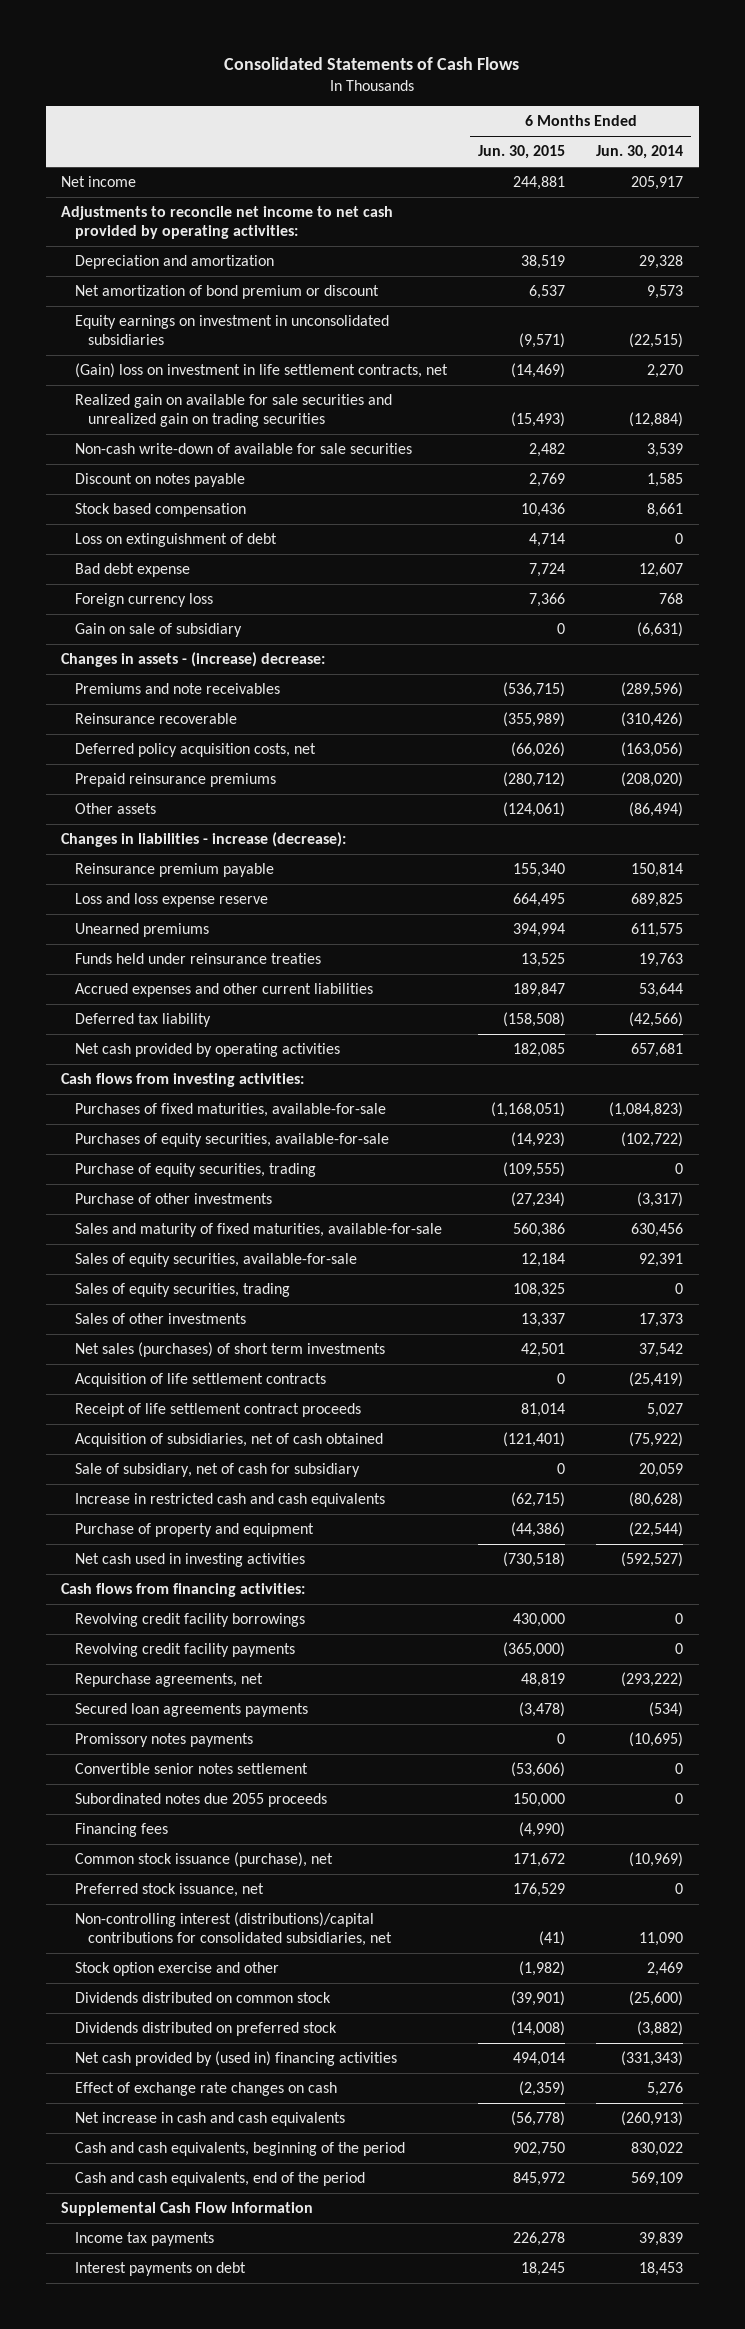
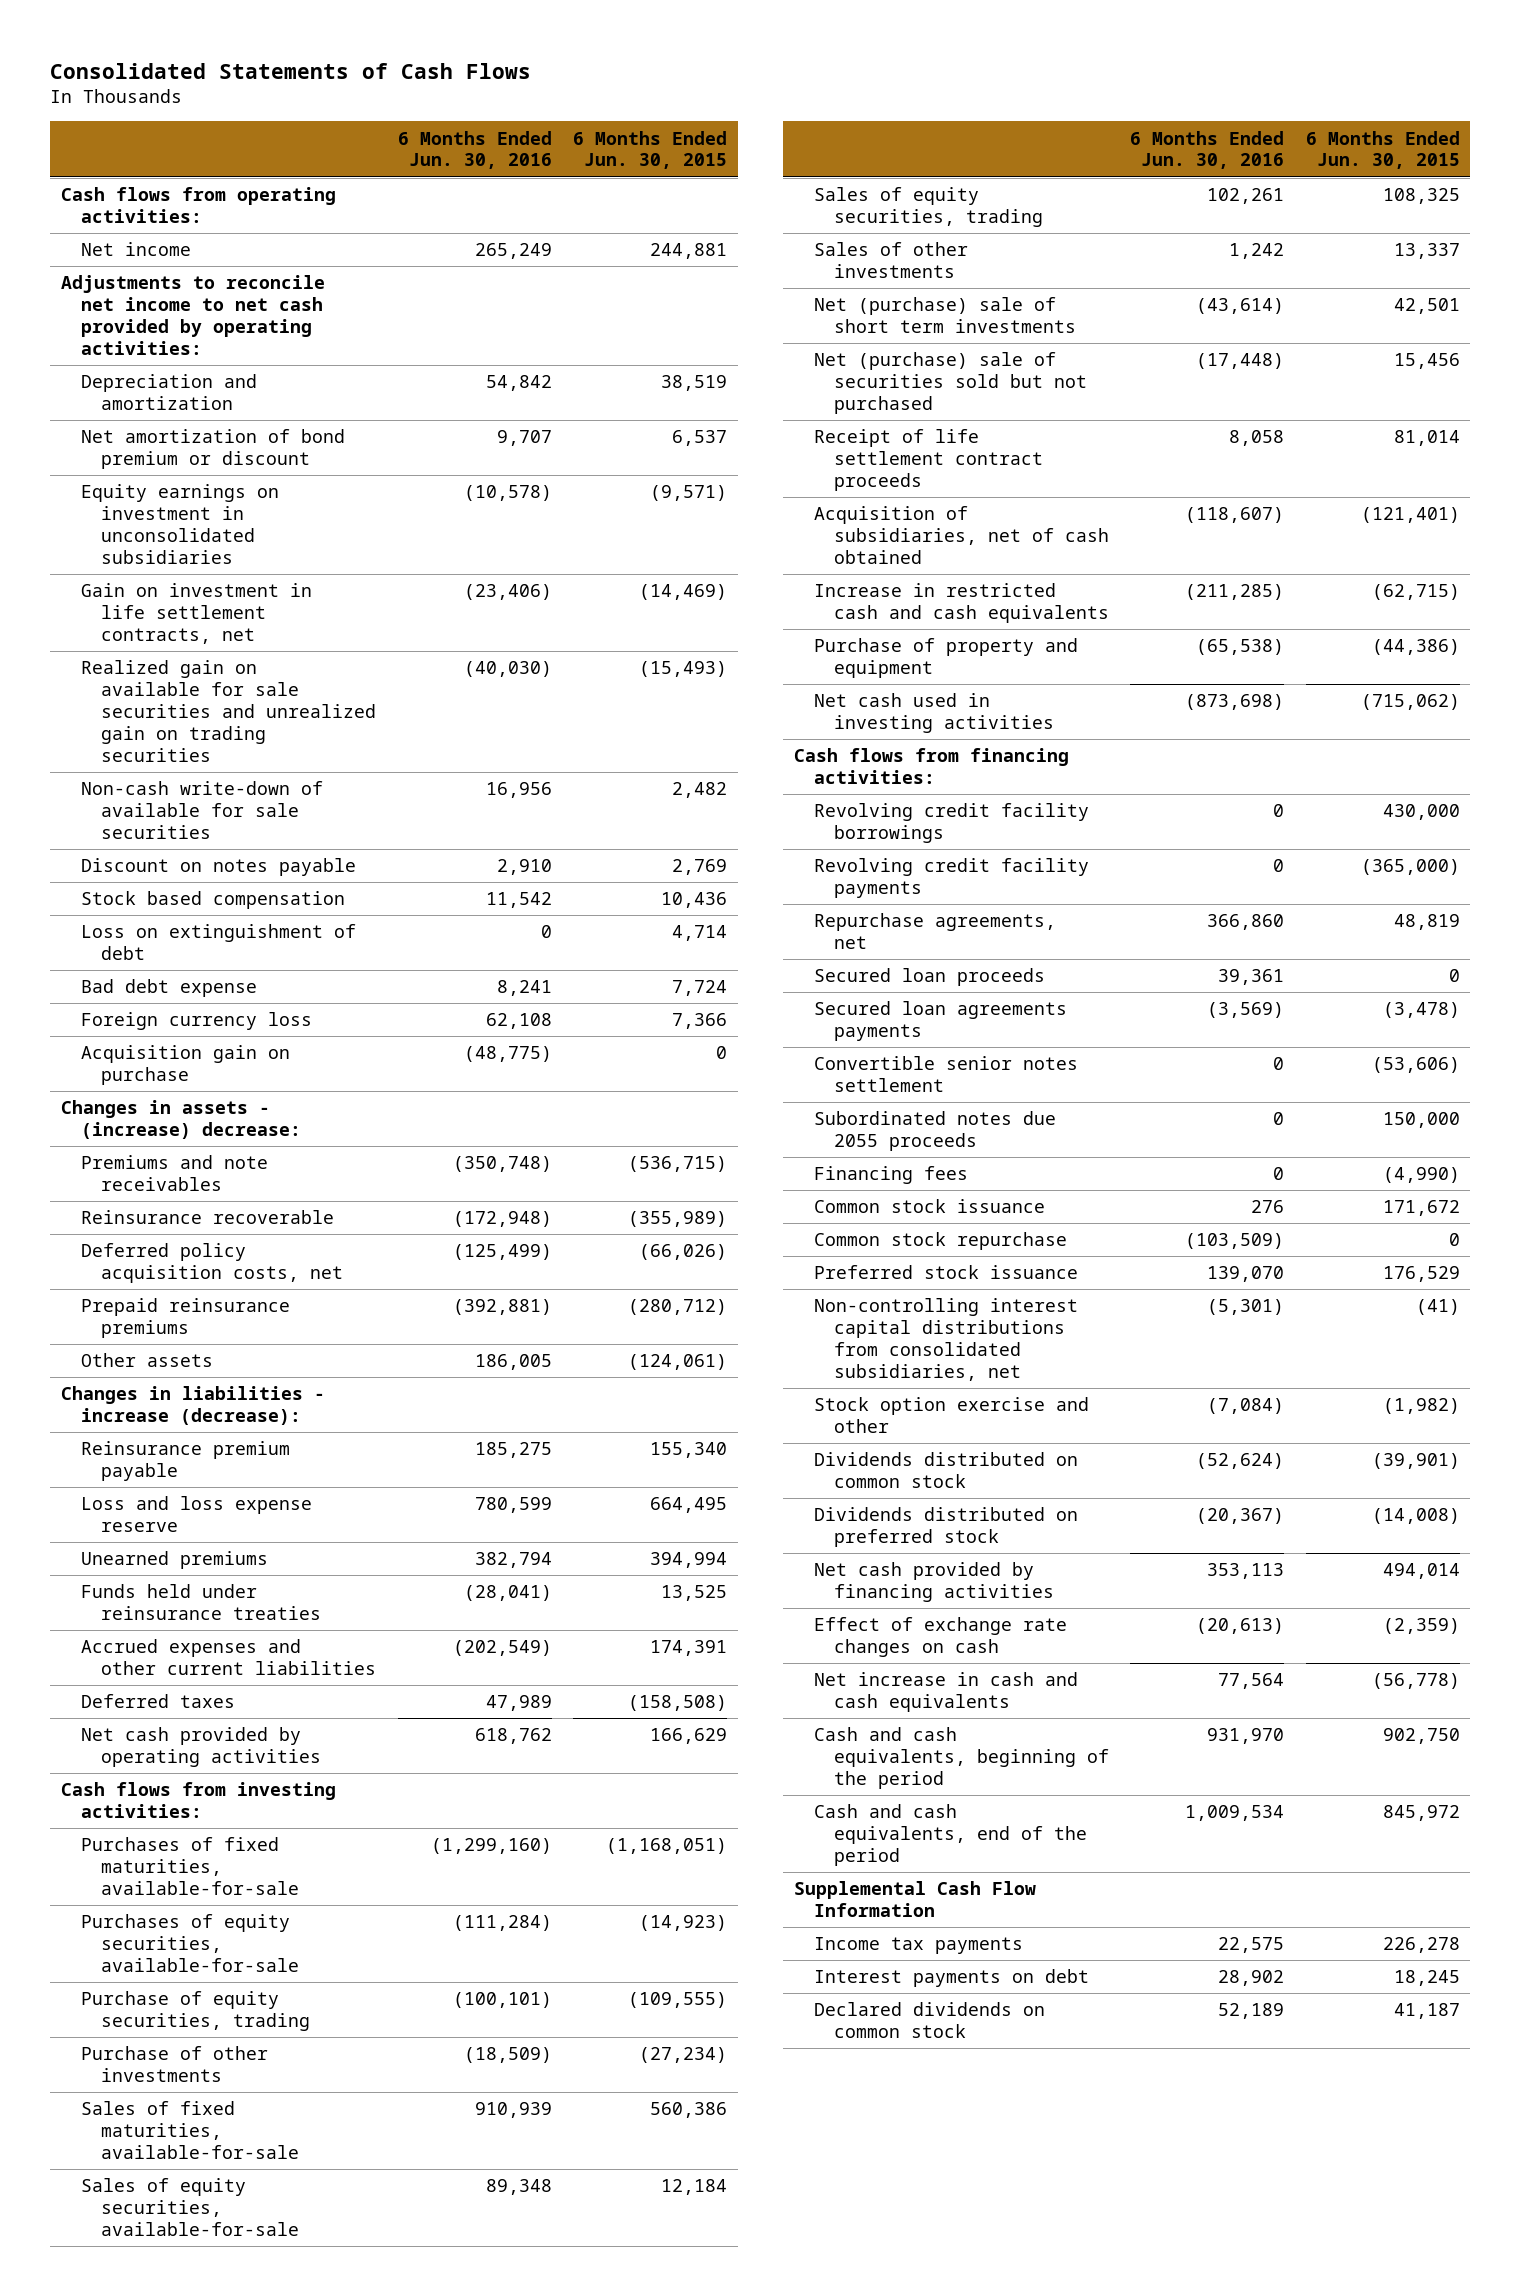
[596,145,684,160] Jun. 30, 2014 -> none
none -> [397,130,552,170] 6 Months Ended Jun. 30, 2016
none -> [60,187,336,224] Cash flows from operating activities:
[74,363,448,379] (Gain) loss on investment in life settlement contracts, net -> [81,583,313,644] Gain on investment in life settlement contracts, net
[74,623,242,638] Gain on sale of subsidiary -> [81,1045,291,1086] Acquisition gain on purchase
[513,983,566,998] 189,847 -> [649,1640,727,1657] 174,391
[74,1013,211,1028] Deferred tax liability -> [81,1694,236,1709] Deferred taxes
[513,1043,566,1058] 182,085 -> [649,1728,727,1745] 166,629
[74,1223,442,1238] Sales and maturity of fixed maturities, available-for-sale -> [81,2101,300,2159] Sales of fixed maturities, available-for-sale
[74,1373,326,1388] Acquisition of life settlement contracts -> none
[74,1342,385,1358] Net sales (purchases) of short term investments -> [813,297,1077,334] Net (purchase) sale of short term investments
none -> [813,352,1088,414] Net (purchase) sale of securities sold but not purchased
[74,1463,360,1478] Sale of subsidiary, net of cash for subsidiary -> none
[503,1552,566,1568] (730,518) -> [1360,694,1460,711] (715,062)
none -> [813,968,1045,987] Secured loan proceeds
[74,1733,253,1748] Promissory notes payments -> none
[74,1852,333,1868] Common stock issuance (purchase), net -> [813,1199,1045,1214] Common stock issuance
none -> [813,1232,1067,1251] Common stock repurchase
[74,1883,264,1898] Preferred stock issuance, net -> [813,1265,1078,1280] Preferred stock issuance
[74,1912,393,1946] Non-controlling interest (distributions)/capital contributions for consolidated subsidiaries, net -> [813,1298,1078,1381] Non-controlling interest capital distributions from consolidated subsidiaries, net
[74,2051,397,2067] Net cash provided by (used in) financing activities -> [813,1562,1055,1603] Net cash provided by financing activities
none -> [813,2002,1045,2039] Declared dividends on common stock

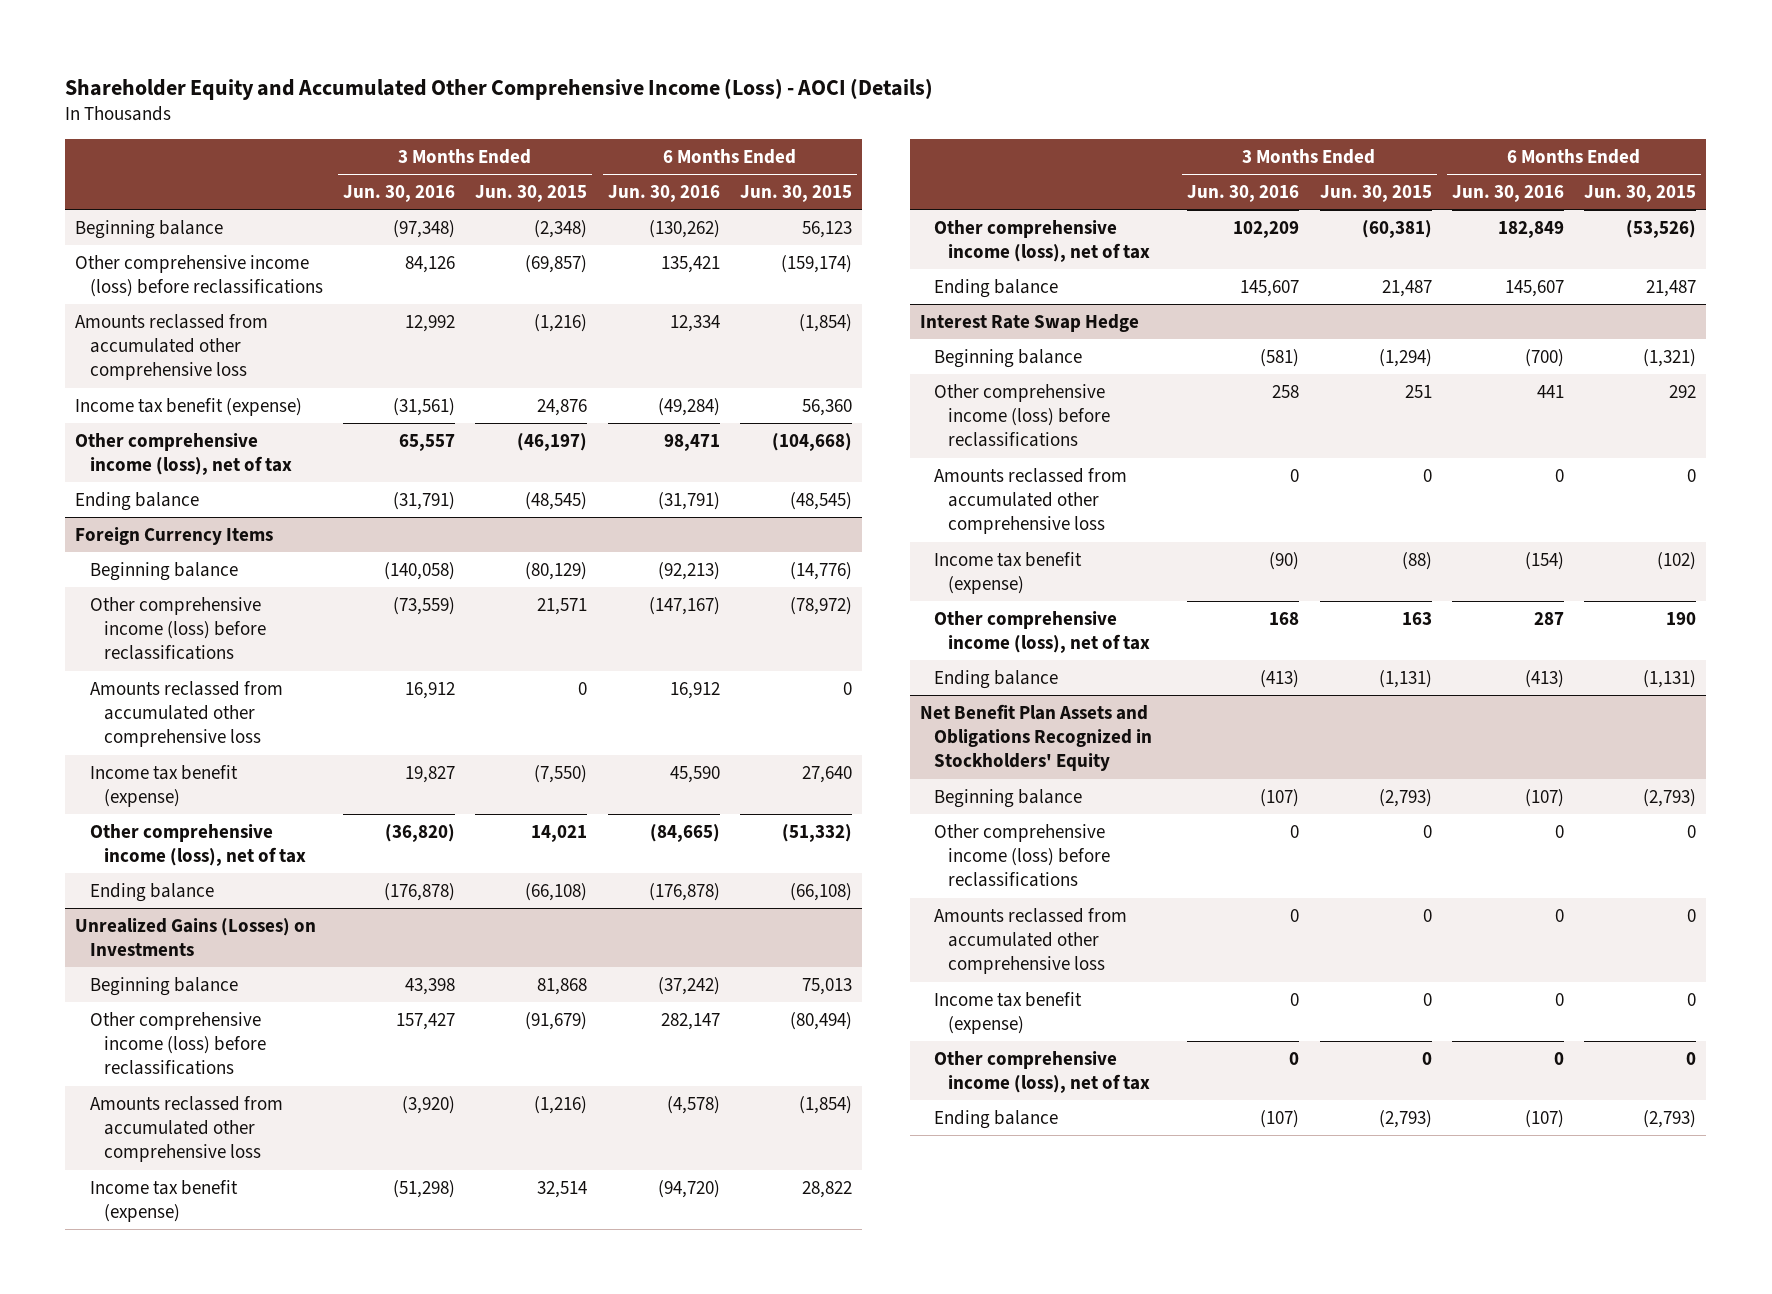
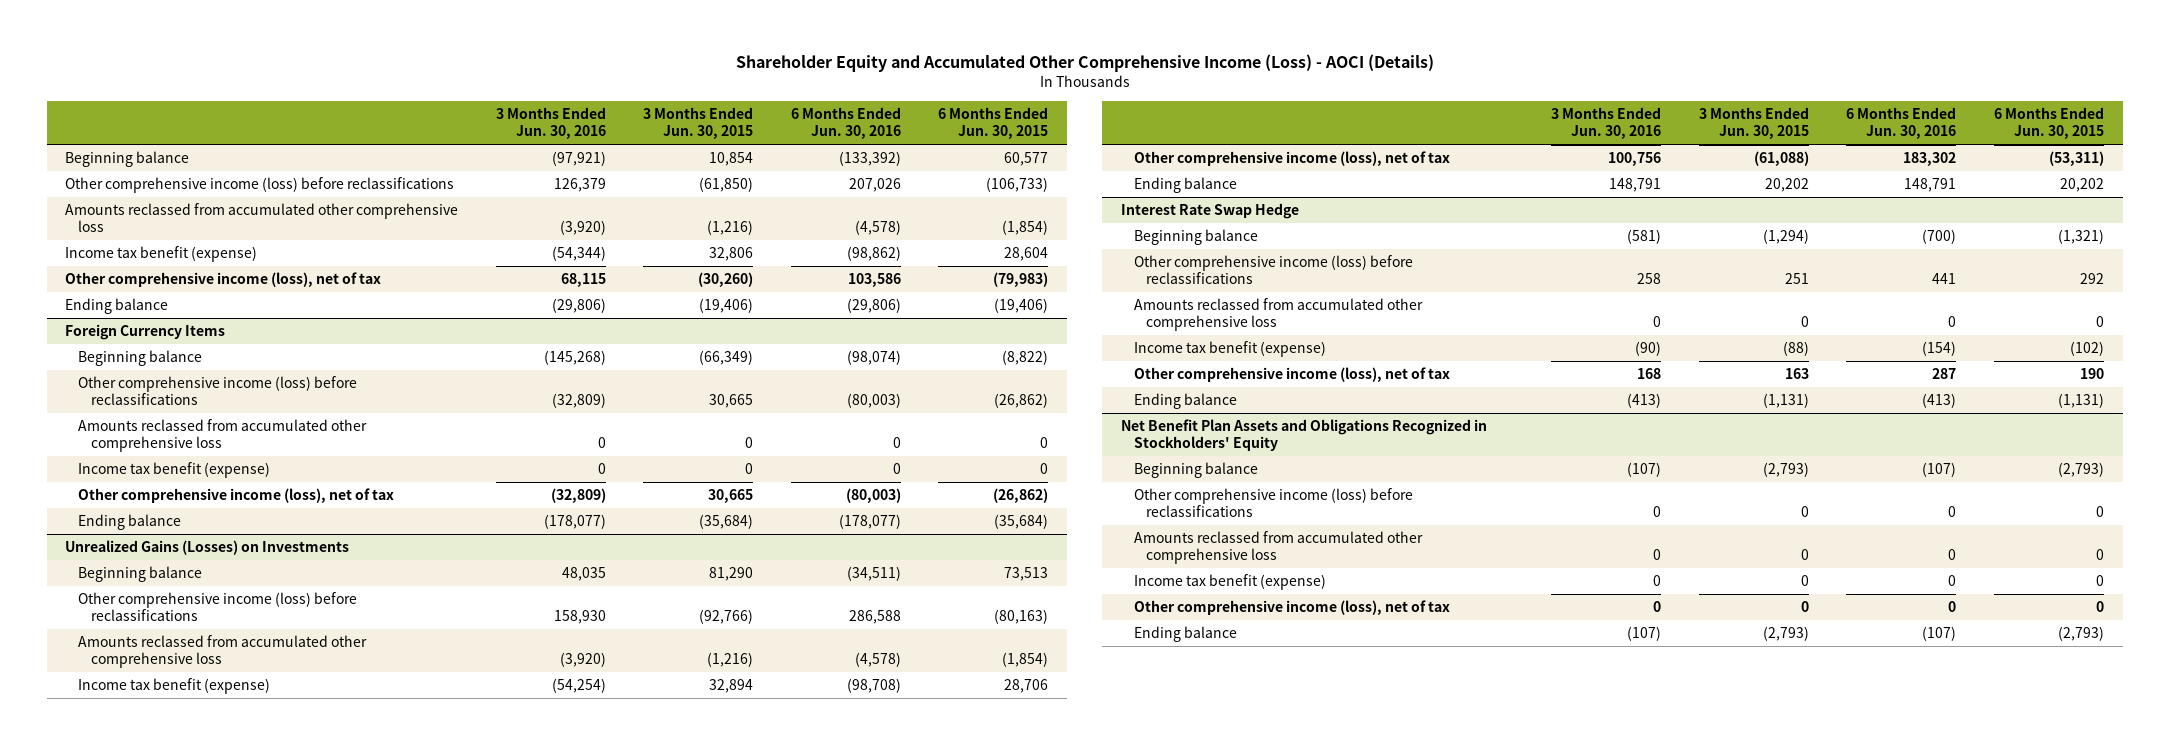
[393,219,456,238] (97,348) -> [551,151,606,167] (97,921)
[534,219,588,238] (2,348) -> [709,152,754,167] 10,854
[648,219,720,238] (130,262) -> [838,151,901,167] (133,392)
[801,220,852,238] 56,123 -> [1004,152,1049,167] 60,577
[405,255,456,273] 84,126 -> [553,178,606,193] 126,379
[525,254,588,273] (69,857) -> [699,177,754,193] (61,850)
[660,255,720,273] 135,421 -> [848,178,901,193] 207,026
[780,254,852,273] (159,174) -> [986,177,1049,193] (106,733)
[405,314,456,332] 12,992 -> [559,219,606,235] (3,920)
[669,314,720,332] 12,334 -> [854,219,901,235] (4,578)
[393,397,456,416] (31,561) -> [551,246,606,262] (54,344)
[537,398,588,416] 24,876 -> [709,247,754,262] 32,806
[657,397,720,416] (49,284) -> [846,246,901,262] (98,862)
[801,398,852,416] 56,360 -> [1004,247,1049,262] 28,604
[399,433,456,451] 65,557 -> [560,273,606,288] 68,115
[517,432,588,451] (46,197) -> [698,272,754,288] (30,260)
[663,433,720,451] 98,471 -> [847,273,901,288] 103,586
[771,432,852,451] (104,668) -> [993,272,1049,288] (79,983)
[393,491,456,510] (31,791) -> [551,298,606,314] (29,806)
[525,491,588,510] (48,545) -> [699,298,754,314] (19,406)
[657,491,720,510] (31,791) -> [846,298,901,314] (29,806)
[789,491,852,510] (48,545) -> [994,298,1049,314] (19,406)
[384,561,456,580] (140,058) -> [543,350,606,366] (145,268)
[525,561,588,580] (80,129) -> [699,350,754,366] (66,349)
[657,561,720,580] (92,213) -> [846,350,901,366] (98,074)
[789,561,852,580] (14,776) -> [1002,350,1049,366] (8,822)
[393,596,456,615] (73,559) -> [551,392,606,408] (32,809)
[537,597,588,615] 21,571 -> [709,393,754,408] 30,665
[648,596,720,615] (147,167) -> [846,392,901,408] (80,003)
[789,596,852,615] (78,972) -> [994,392,1049,408] (26,862)
[405,681,456,699] 16,912 -> [597,436,606,448] 0
[669,681,720,699] 16,912 -> [892,436,901,448] 0
[405,765,456,783] 19,827 -> [597,463,606,475] 0
[534,764,588,783] (7,550) -> [745,463,754,475] 0
[669,765,720,783] 45,590 -> [892,463,901,475] 0
[801,765,852,783] 27,640 -> [1040,463,1049,475] 0
[385,823,456,842] (36,820) -> [550,488,606,504] (32,809)
[531,824,588,842] 14,021 -> [708,489,754,504] 30,665
[649,823,720,842] (84,665) -> [845,488,901,504] (80,003)
[781,823,852,842] (51,332) -> [993,488,1049,504] (26,862)
[384,882,456,901] (176,878) -> [543,514,606,530] (178,077)
[525,882,588,901] (66,108) -> [699,514,754,530] (35,684)
[648,882,720,901] (176,878) -> [838,514,901,530] (178,077)
[789,882,852,901] (66,108) -> [994,514,1049,530] (35,684)
[405,977,456,995] 43,398 -> [561,567,606,582] 48,035
[537,977,588,995] 81,868 -> [709,567,754,582] 81,290
[657,976,720,995] (37,242) -> [846,566,901,582] (34,511)
[801,977,852,995] 75,013 -> [1004,567,1049,582] 73,513
[396,1012,456,1030] 157,427 -> [553,609,606,624] 158,930
[525,1011,588,1030] (91,679) -> [699,608,754,624] (92,766)
[660,1012,720,1030] 282,147 -> [848,609,901,624] 286,588
[789,1011,852,1030] (80,494) -> [994,608,1049,624] (80,163)
[393,1179,456,1198] (51,298) -> [551,678,606,694] (54,254)
[537,1180,588,1198] 32,514 -> [709,679,754,694] 32,894
[657,1179,720,1198] (94,720) -> [846,678,901,694] (98,708)
[801,1180,852,1198] 28,822 -> [1004,679,1049,694] 28,706
[1233,220,1300,238] 102,209 -> [1608,152,1662,167] 100,756
[1361,219,1432,238] (60,381) -> [1753,151,1809,167] (61,088)
[1497,220,1564,238] 182,849 -> [1903,152,1957,167] 183,302
[1626,219,1697,238] (53,526) -> [2048,151,2104,167] (53,311)
[1240,279,1300,297] 145,607 -> [1609,178,1662,193] 148,791
[1381,279,1432,297] 21,487 -> [1764,178,1809,193] 20,202
[1504,279,1564,297] 145,607 -> [1904,178,1957,193] 148,791
[1646,279,1697,297] 21,487 -> [2059,178,2104,193] 20,202

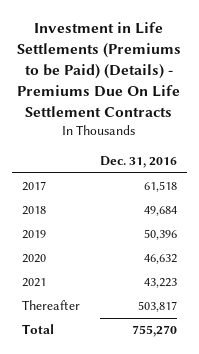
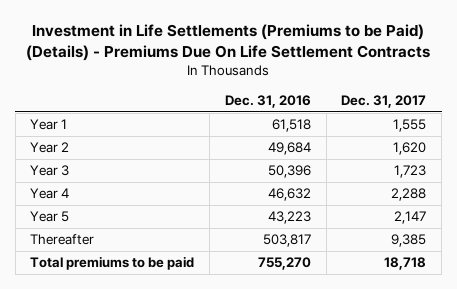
none -> [341,94,427,108] Dec. 31, 2017
[21,181,46,192] 2017 -> [30,119,68,131] Year 1
[21,206,46,216] 2018 -> [30,142,70,154] Year 2
[21,230,46,240] 2019 -> [30,165,70,177] Year 3
[21,254,46,264] 2020 -> [30,188,70,200] Year 4
[21,278,46,288] 2021 -> [30,211,70,223] Year 5
[21,324,54,335] Total -> [30,256,195,271] Total premiums to be paid

